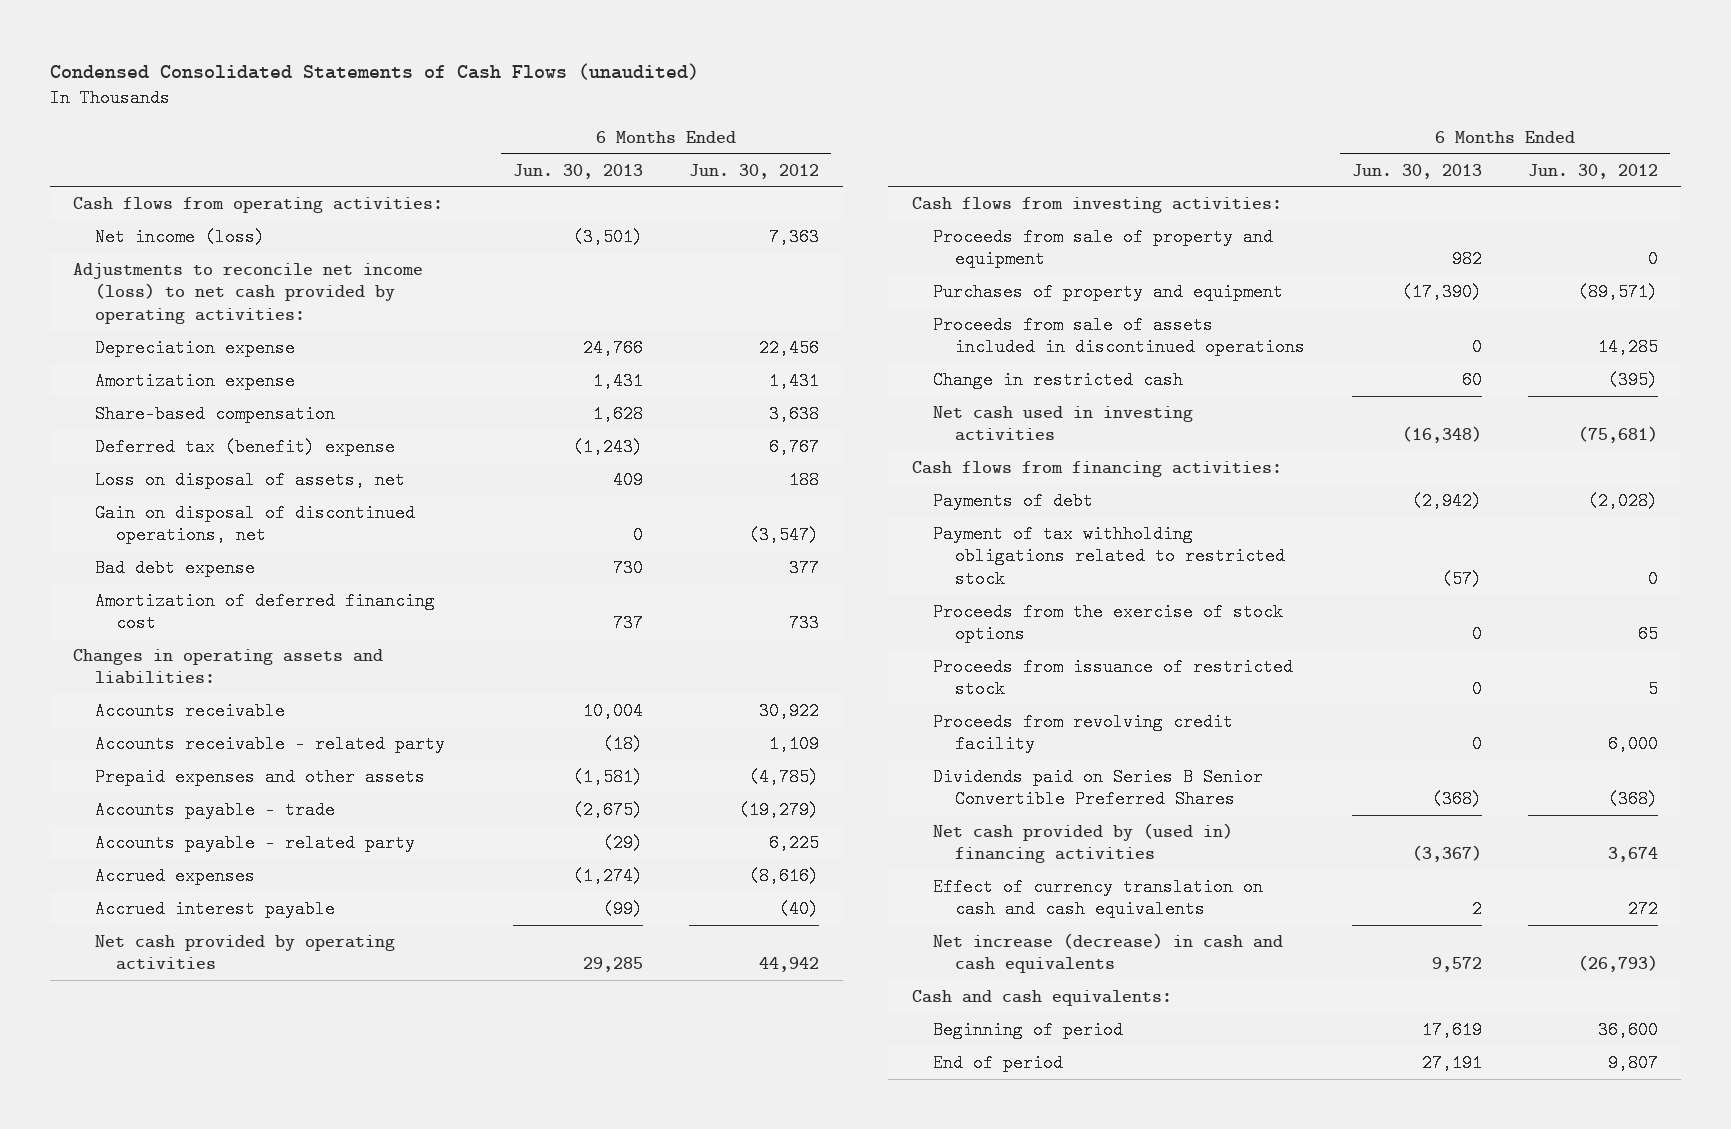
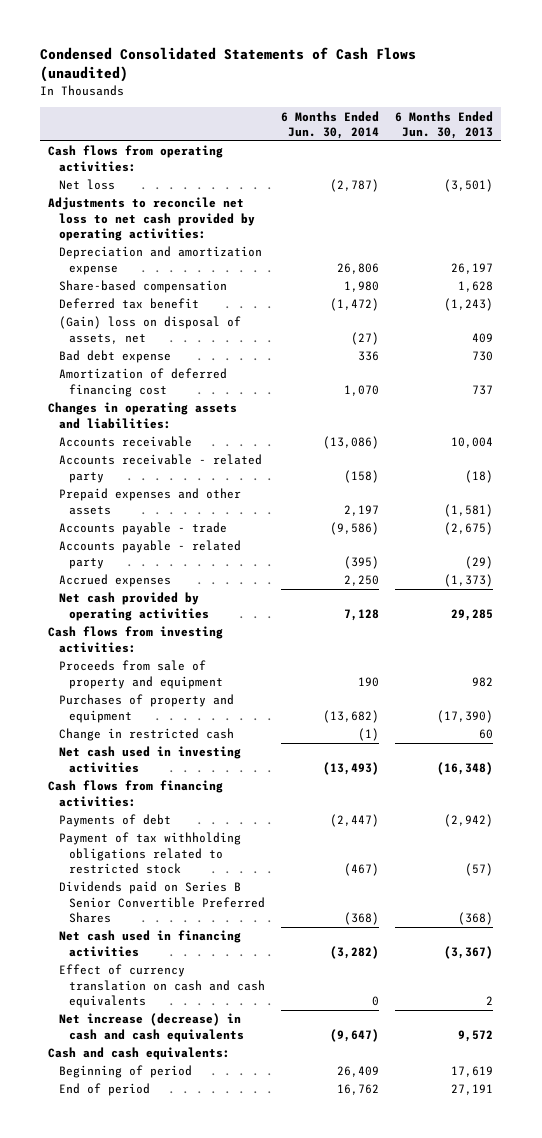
[689,163,820,179] Jun. 30, 2012 -> none
none -> [281,110,380,139] 6 Months Ended Jun. 30, 2014
[94,371,295,390] Amortization expense -> none
[94,227,265,246] Net income (loss) -> [58,179,115,191] Net loss
[72,262,423,324] Adjustments to reconcile net income (loss) to net cash provided by operating activities: -> [48,197,255,241] Adjustments to reconcile net loss to net cash provided by operating activities:
[94,338,295,357] Depreciation expense -> [58,246,262,275] Depreciation and amortization expense
[582,338,643,357] 24,766 -> [451,262,494,274] 26,197
[94,503,415,545] Gain on disposal of discontinued operations, net -> none
[94,437,395,456] Deferred tax (benefit) expense -> [58,298,199,310] Deferred tax benefit
[94,470,405,489] Loss on disposal of assets, net -> [58,316,241,344] (Gain) loss on disposal of assets, net
[94,899,335,918] Accrued interest payable -> none
[572,866,643,885] (1,274) -> [444,574,494,588] (1,373)
[933,315,1306,357] Proceeds from sale of assets included in discontinued operations -> none
[933,602,1284,644] Proceeds from the exercise of stock options -> none
[933,657,1294,699] Proceeds from issuance of restricted stock -> none
[933,712,1234,754] Proceeds from revolving credit facility -> none
[933,822,1234,864] Net cash provided by (used in) financing activities -> [58,930,241,957] Net cash used in financing activities

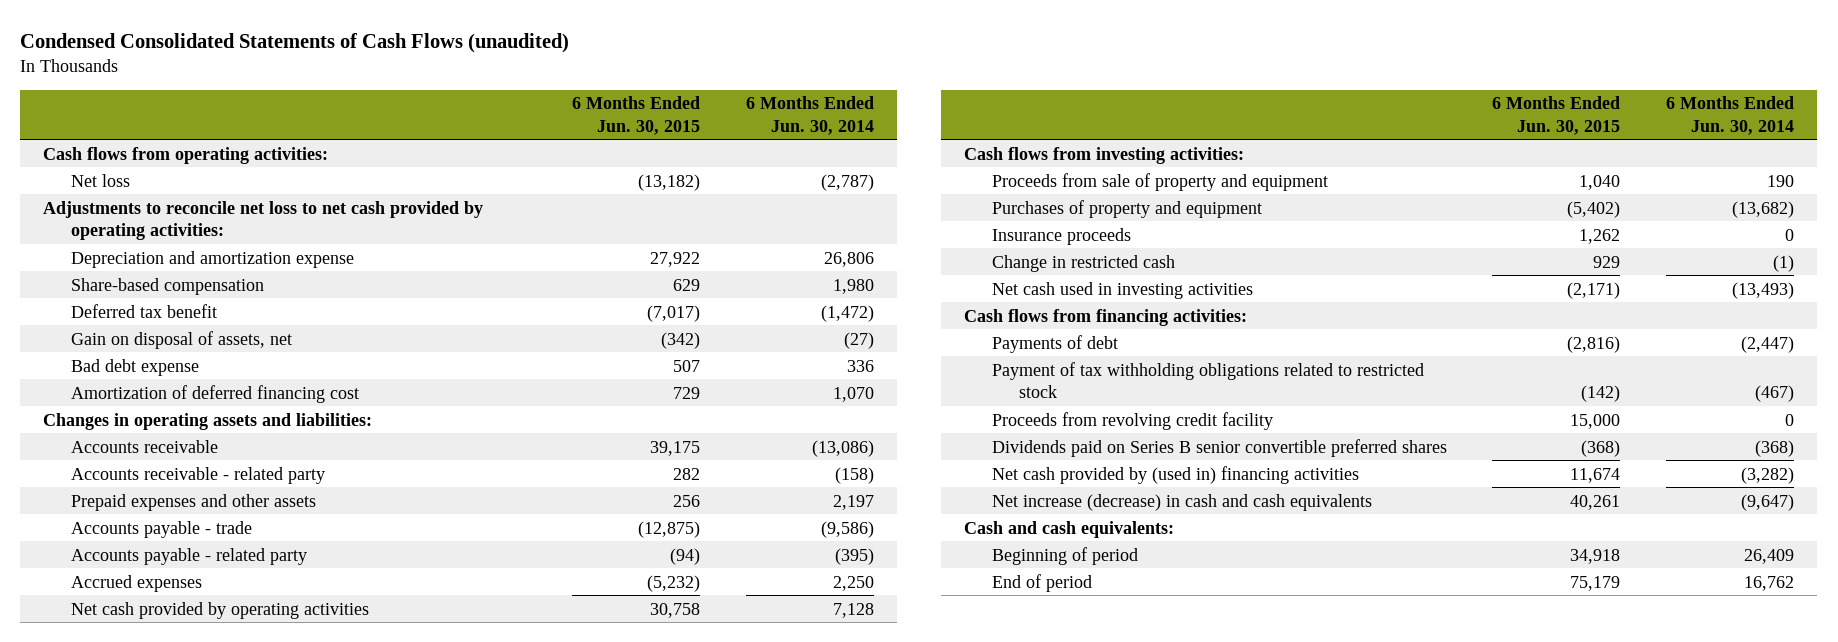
[395,110,494,139] 6 Months Ended Jun. 30, 2013 -> none
none -> [571,96,700,135] 6 Months Ended Jun. 30, 2015
[58,316,241,344] (Gain) loss on disposal of assets, net -> [70,330,292,349] Gain on disposal of assets, net
none -> [991,227,1131,245] Insurance proceeds
[58,964,266,1008] Effect of currency translation on cash and cash equivalents -> none
none -> [991,411,1273,430] Proceeds from revolving credit facility
[58,881,266,923] Dividends paid on Series B Senior Convertible Preferred Shares -> [991,438,1447,457] Dividends paid on Series B senior convertible preferred shares
[58,930,241,957] Net cash used in financing activities -> [991,465,1359,484] Net cash provided by (used in) financing activities

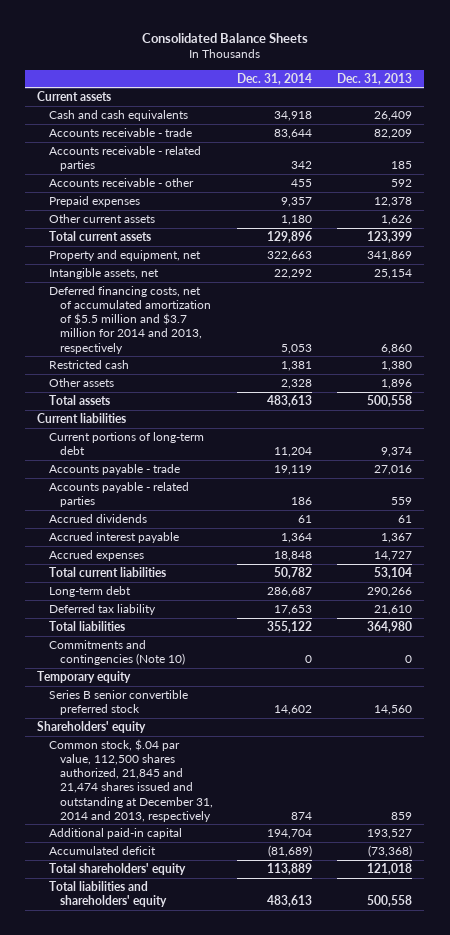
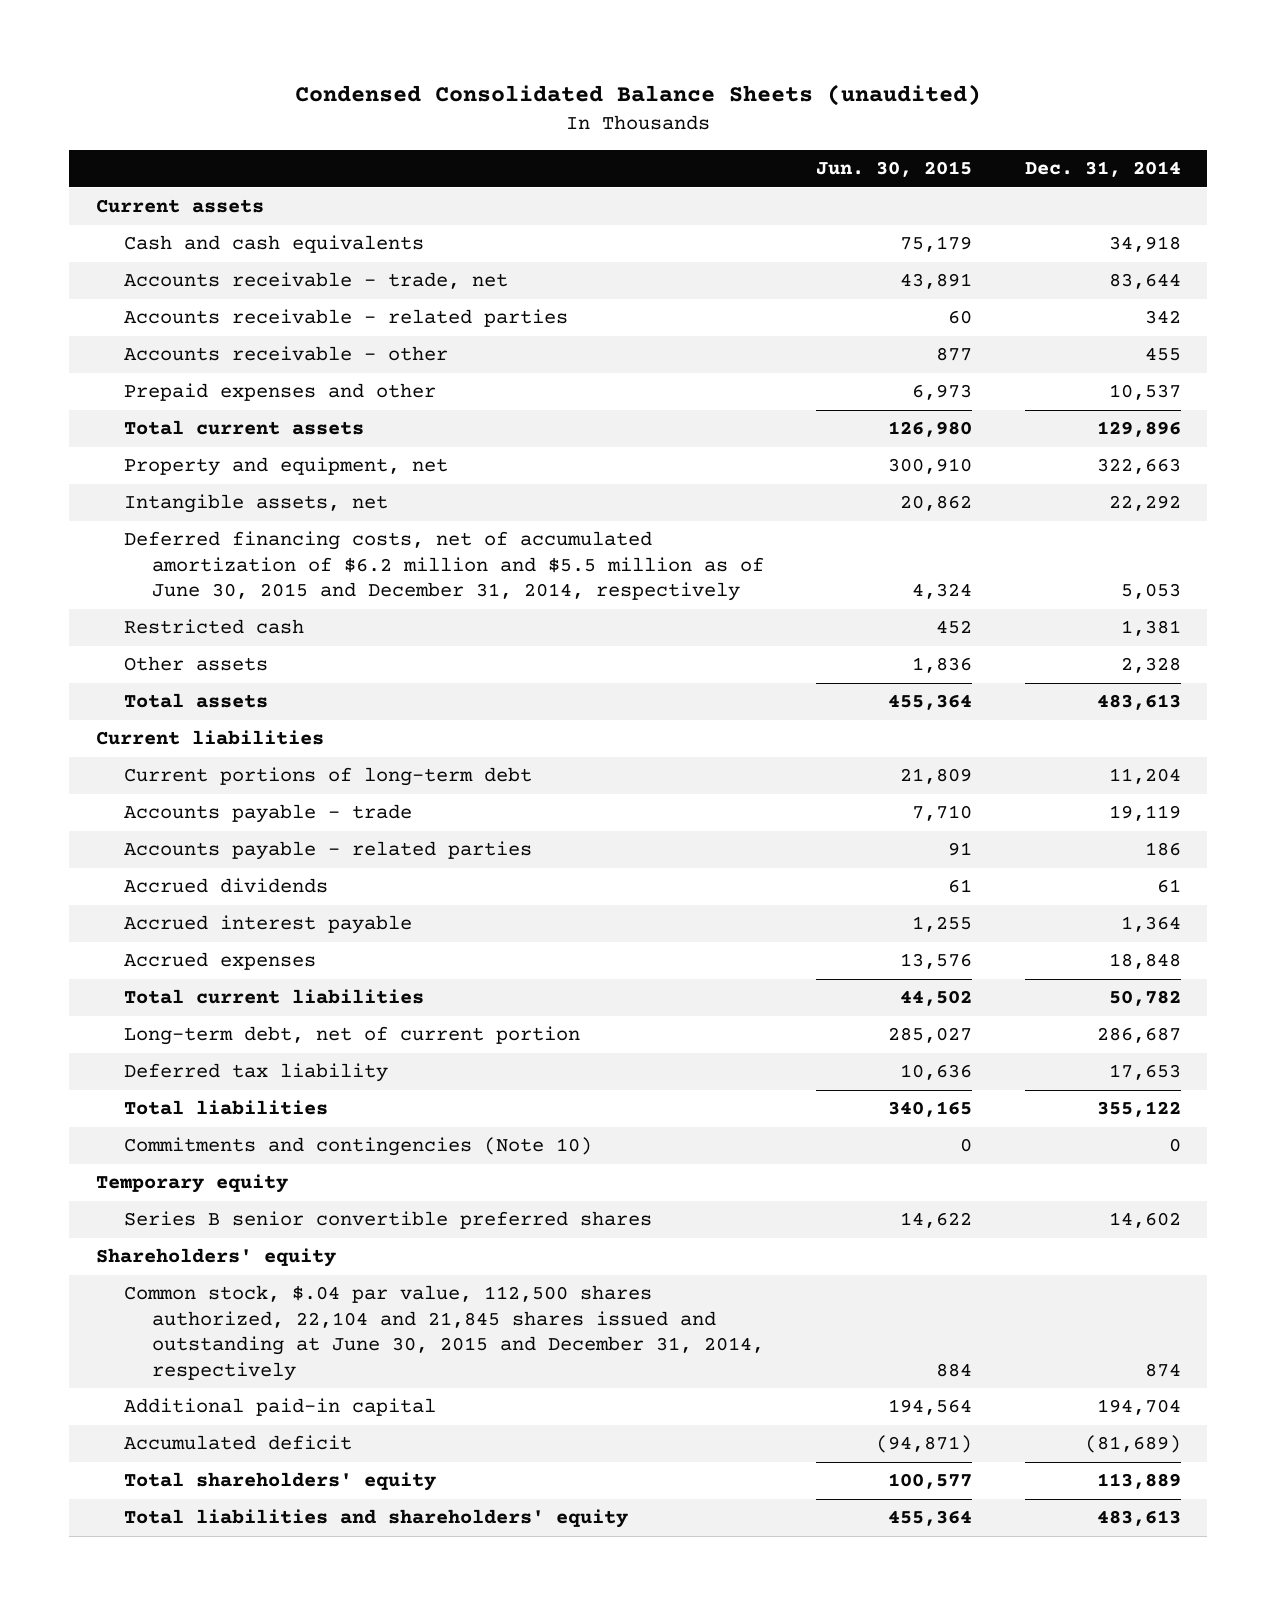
[141,32,308,43] Consolidated Balance Sheets -> [295,84,982,107] Condensed Consolidated Balance Sheets (unaudited)
[337,72,413,85] Dec. 31, 2013 -> none
none -> [816,161,973,178] Jun. 30, 2015
[48,127,192,137] Accounts receivable - trade -> [123,272,508,290] Accounts receivable - trade, net
[48,213,155,223] Other current assets -> none
[48,195,140,207] Prepaid expenses -> [123,383,436,402] Prepaid expenses and other
[281,196,313,207] 9,357 -> [1108,384,1181,401] 10,537
[48,285,211,354] Deferred financing costs, net of accumulated amortization of $5.5 million and $3.7 million for 2014 and 2013, respectively -> [123,531,764,602] Deferred financing costs, net of accumulated amortization of $6.2 million and $5.5 million as of June 30, 2015 and December 31, 2014, respectively
[48,585,131,597] Long-term debt -> [123,1026,580,1046] Long-term debt, net of current portion
[48,689,188,716] Series B senior convertible preferred stock -> [123,1211,652,1230] Series B senior convertible preferred shares
[48,738,213,822] Common stock, $.04 par value, 112,500 shares authorized, 21,845 and 21,474 shares issued and outstanding at December 31, 2014 and 2013, respectively -> [123,1285,764,1382] Common stock, $.04 par value, 112,500 shares authorized, 22,104 and 21,845 shares issued and outstanding at June 30, 2015 and December 31, 2014, respectively

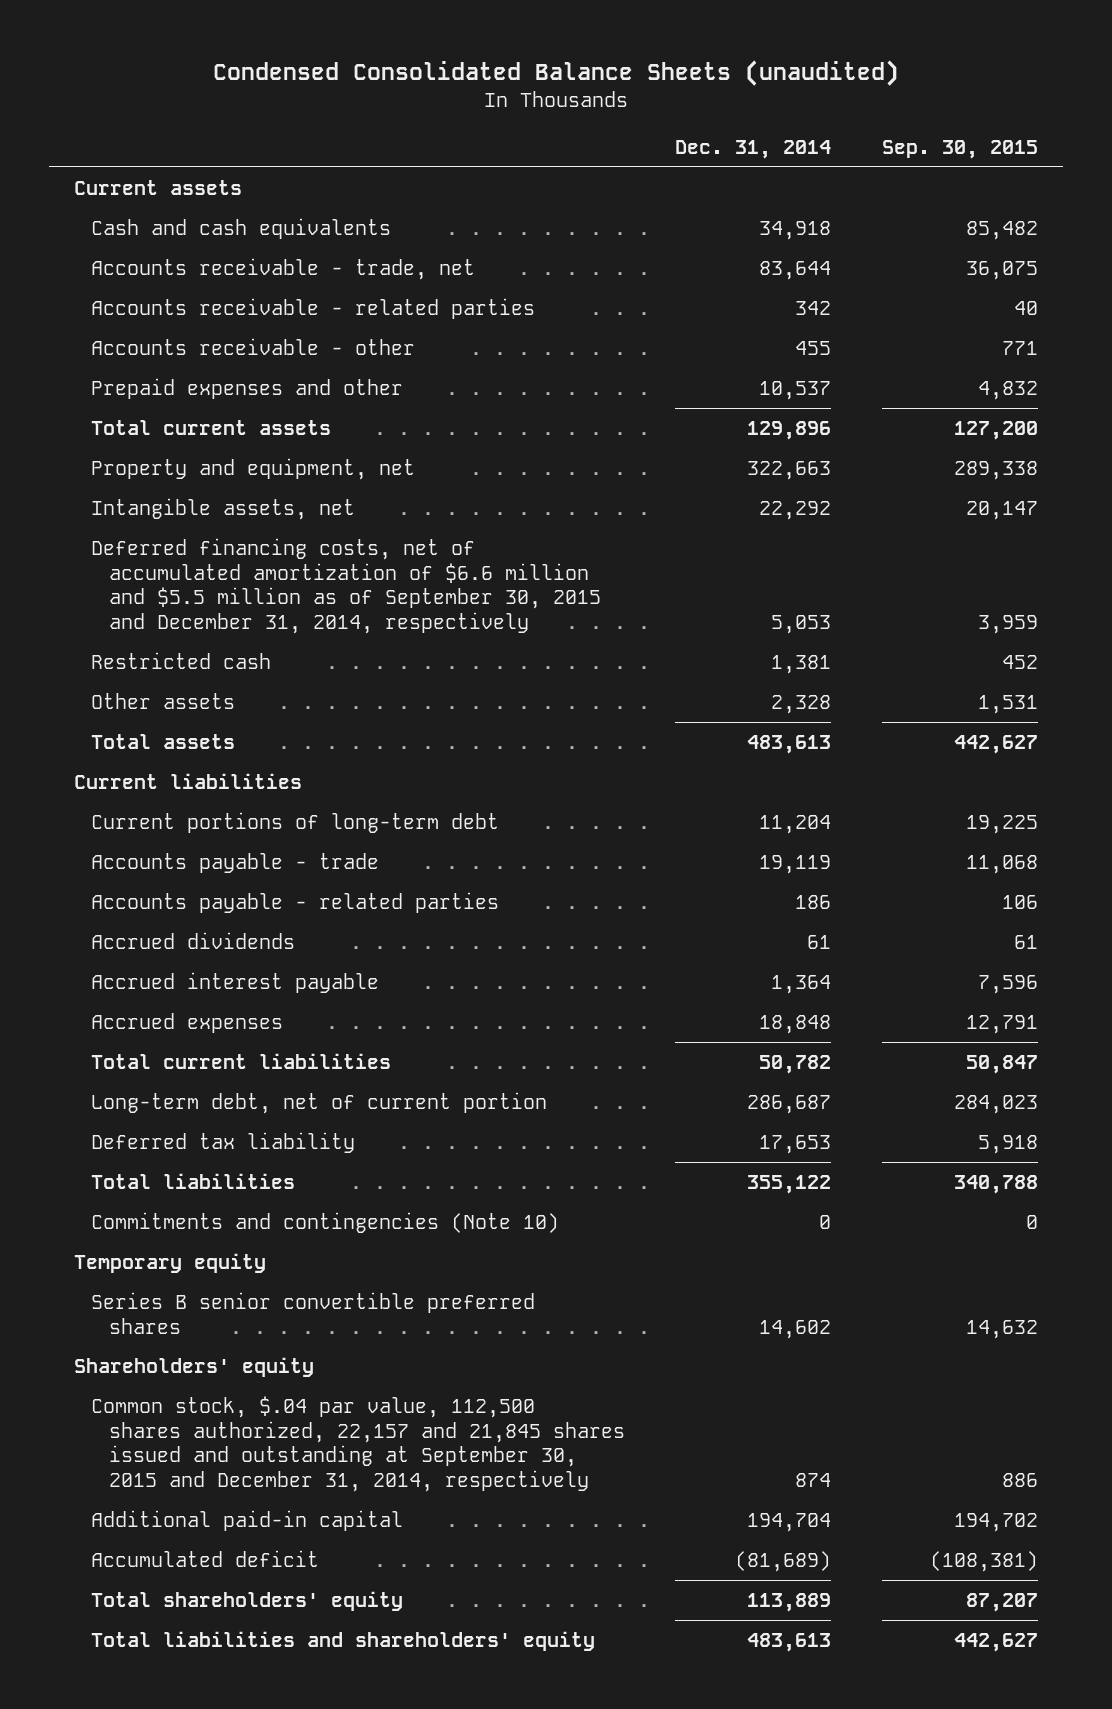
[816,161,973,178] Jun. 30, 2015 -> none
none -> [881,139,1038,159] Sep. 30, 2015
[123,531,764,602] Deferred financing costs, net of accumulated amortization of $6.2 million and $5.5 million as of June 30, 2015 and December 31, 2014, respectively -> [91,537,601,634] Deferred financing costs, net of accumulated amortization of $6.6 million and $5.5 million as of September 30, 2015 and December 31, 2014, respectively
[123,1285,764,1382] Common stock, $.04 par value, 112,500 shares authorized, 22,104 and 21,845 shares issued and outstanding at June 30, 2015 and December 31, 2014, respectively -> [91,1395,625,1492] Common stock, $.04 par value, 112,500 shares authorized, 22,157 and 21,845 shares issued and outstanding at September 30, 2015 and December 31, 2014, respectively

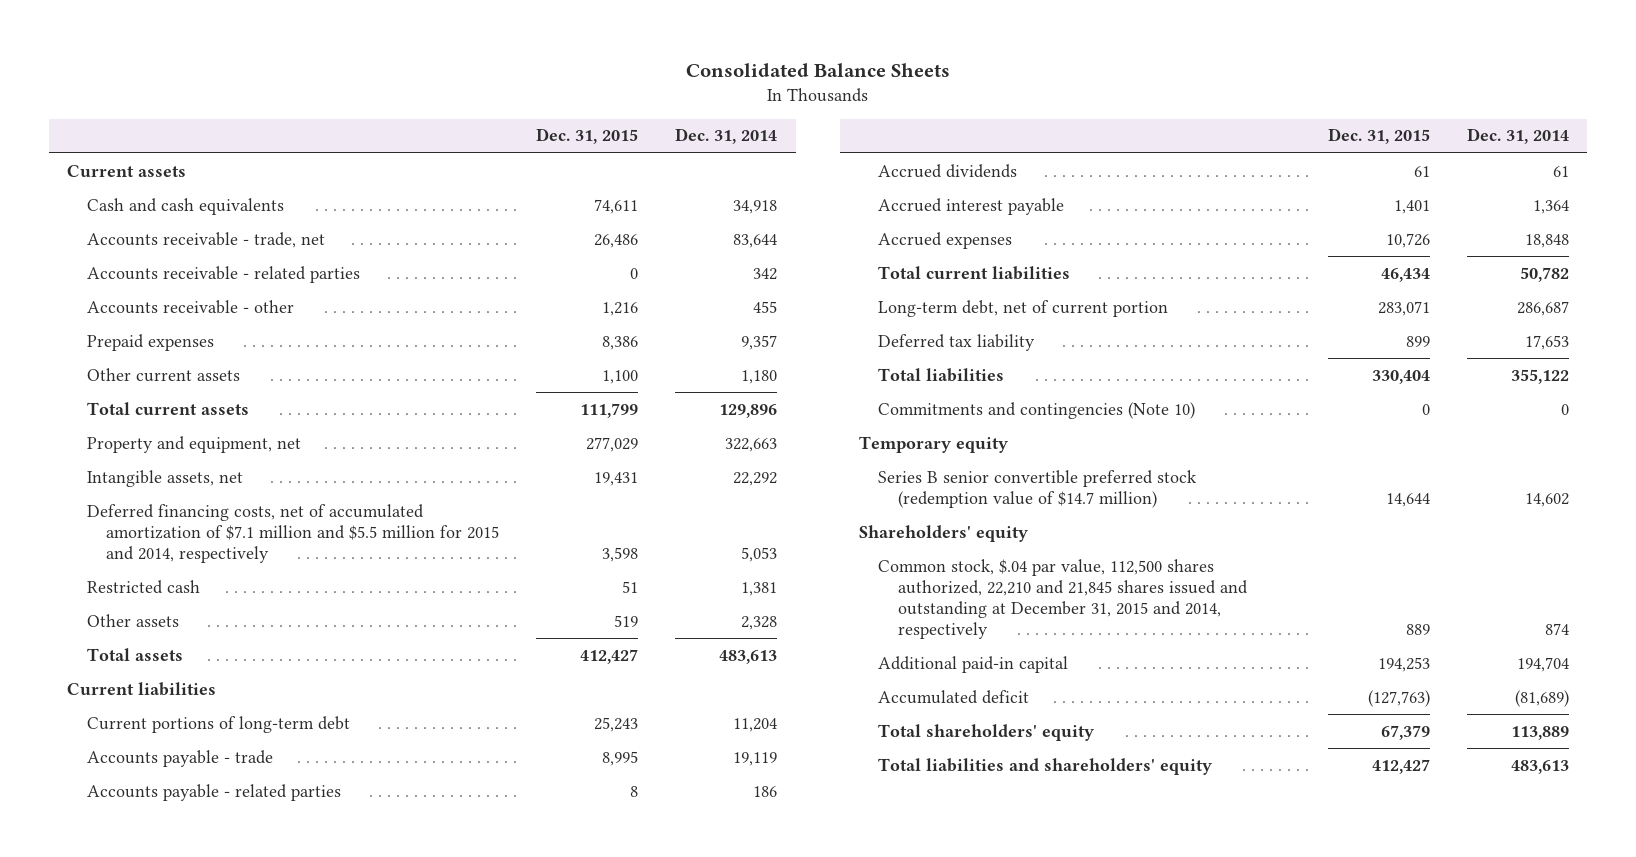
[212,59,899,86] Condensed Consolidated Balance Sheets (unaudited) -> [685,62,950,77] Consolidated Balance Sheets
[881,139,1038,159] Sep. 30, 2015 -> none
none -> [535,128,638,145] Dec. 31, 2015
[91,377,404,399] Prepaid expenses and other -> [86,333,214,351] Prepaid expenses
[759,380,832,400] 10,537 -> [741,334,778,350] 9,357
none -> [86,367,240,382] Other current assets
[91,537,601,634] Deferred financing costs, net of accumulated amortization of $6.6 million and $5.5 million as of September 30, 2015 and December 31, 2014, respectively -> [86,503,499,564] Deferred financing costs, net of accumulated amortization of $7.1 million and $5.5 million for 2015 and 2014, respectively
[91,1291,536,1334] Series B senior convertible preferred shares -> [878,469,1198,508] Series B senior convertible preferred stock (redemption value of $14.7 million)
[91,1395,625,1492] Common stock, $.04 par value, 112,500 shares authorized, 22,157 and 21,845 shares issued and outstanding at September 30, 2015 and December 31, 2014, respectively -> [878,558,1248,640] Common stock, $.04 par value, 112,500 shares authorized, 22,210 and 21,845 shares issued and outstanding at December 31, 2015 and 2014, respectively

